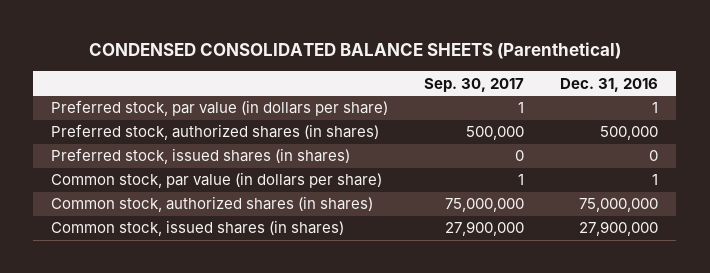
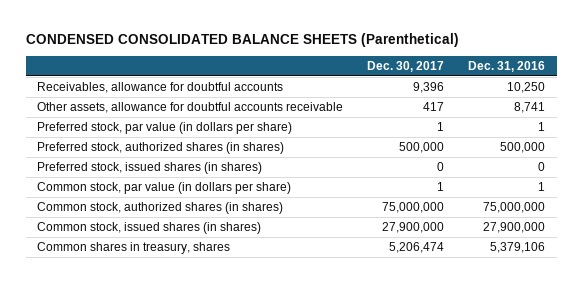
[424,77,525,92] Sep. 30, 2017 -> none
none -> [367,60,445,72] Dec. 30, 2017
none -> [37,82,284,94] Receivables, allowance for doubtful accounts
none -> [37,102,344,114] Other assets, allowance for doubtful accounts receivable
none -> [37,242,231,255] Common shares in treasury, shares

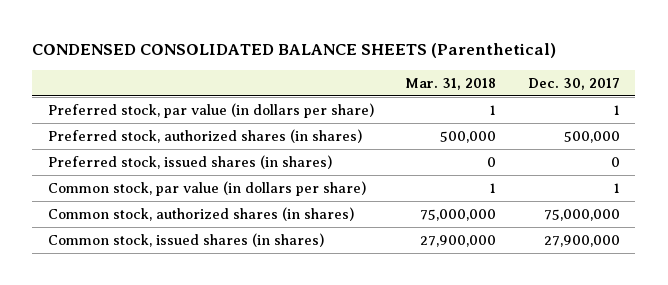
[468,60,546,72] Dec. 31, 2016 -> none
none -> [405,77,497,90] Mar. 31, 2018
[37,82,284,94] Receivables, allowance for doubtful accounts -> none
[37,102,344,114] Other assets, allowance for doubtful accounts receivable -> none
[37,242,231,255] Common shares in treasury, shares -> none

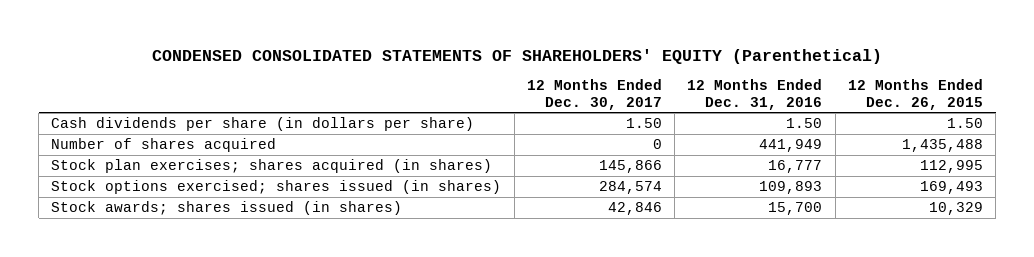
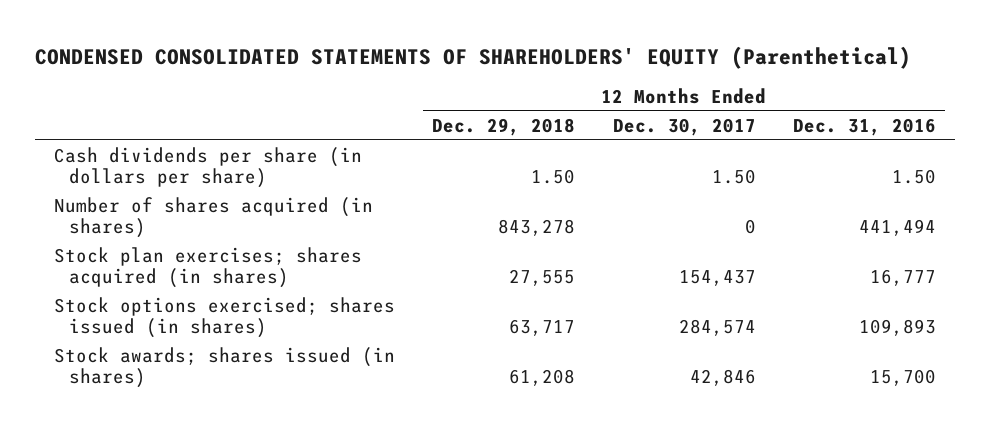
[847,79,983,110] 12 Months Ended Dec. 26, 2015 -> none
none -> [432,117,576,136] Dec. 29, 2018
[51,138,277,153] Number of shares acquired -> [53,196,373,239] Number of shares acquired (in shares)
[759,139,823,153] 441,949 -> [859,219,937,237] 441,494
[598,160,662,174] 145,866 -> [678,270,756,287] 154,437

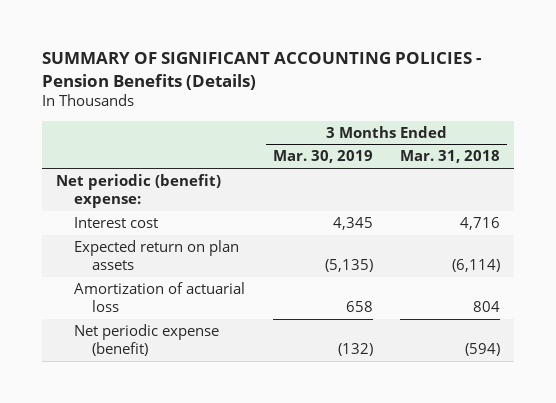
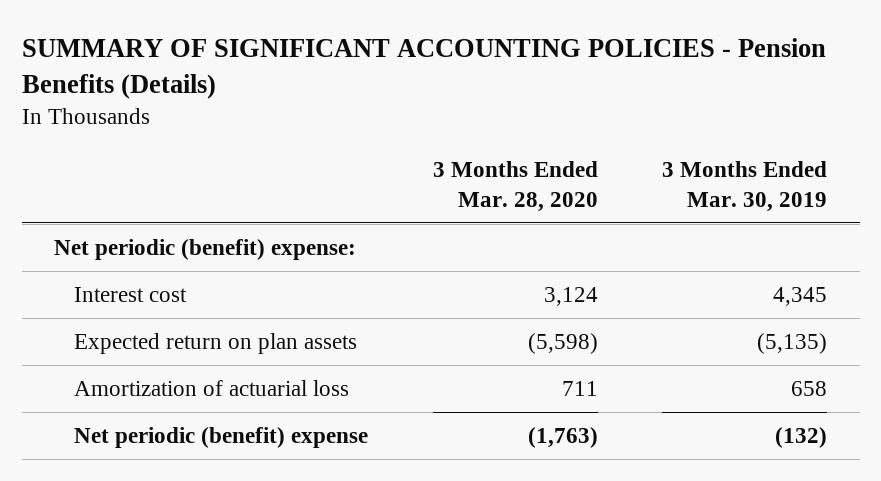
[400,150,501,164] Mar. 31, 2018 -> none
none -> [432,161,598,212] 3 Months Ended Mar. 28, 2020
[74,323,220,357] Net periodic expense (benefit) -> [74,426,369,448] Net periodic (benefit) expense

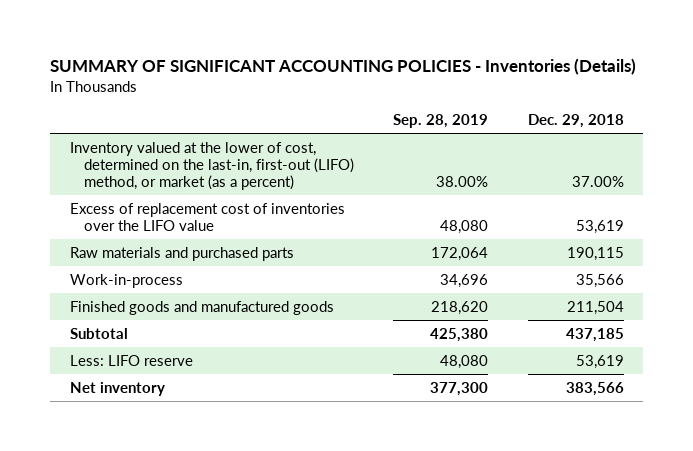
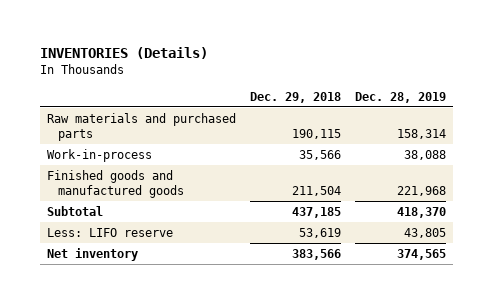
[49,58,636,76] SUMMARY OF SIGNIFICANT ACCOUNTING POLICIES - Inventories (Details) -> [39,47,208,60] INVENTORIES (Details)
[393,114,489,129] Sep. 28, 2019 -> none
none -> [355,91,447,103] Dec. 28, 2019
[69,141,354,191] Inventory valued at the lower of cost, determined on the last-in, first-out (LIFO) method, or market (as a percent) -> none
[69,202,345,231] Excess of replacement cost of inventories over the LIFO value -> none

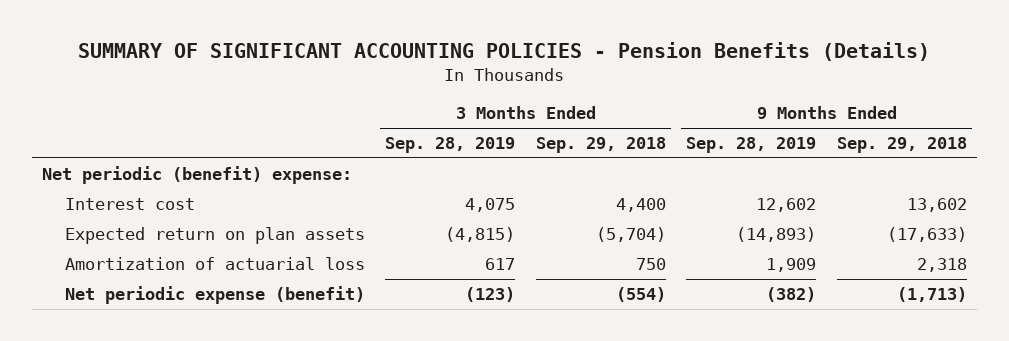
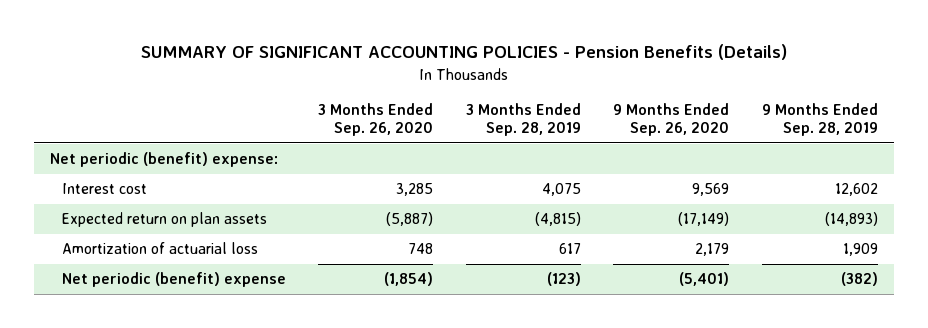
[535,137,666,154] Sep. 29, 2018 -> none
[836,137,967,154] Sep. 29, 2018 -> none
none -> [318,103,434,137] 3 Months Ended Sep. 26, 2020
none -> [613,103,730,137] 9 Months Ended Sep. 26, 2020
[64,286,365,305] Net periodic expense (benefit) -> [61,272,286,288] Net periodic (benefit) expense

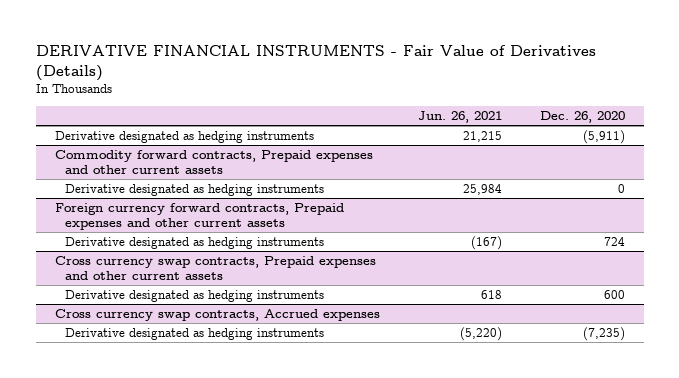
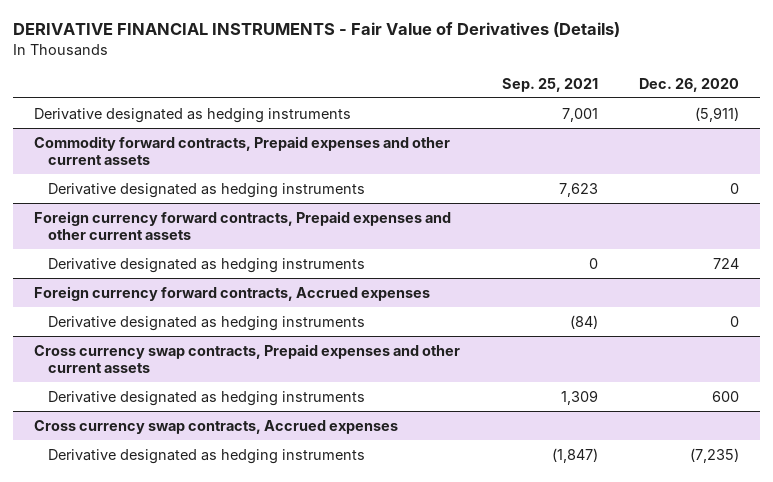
[417,111,502,124] Jun. 26, 2021 -> none
none -> [501,77,598,92] Sep. 25, 2021
none -> [33,285,430,301] Foreign currency forward contracts, Accrued expenses
none -> [48,315,366,331] Derivative designated as hedging instruments

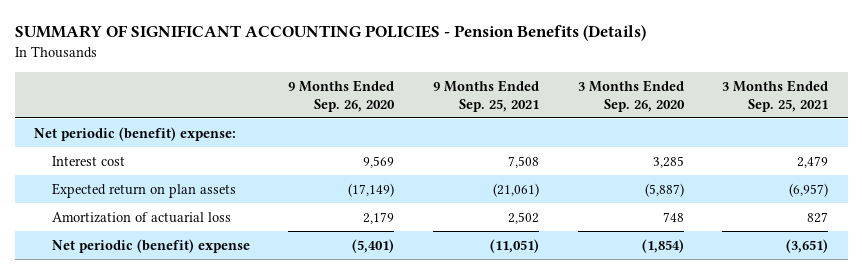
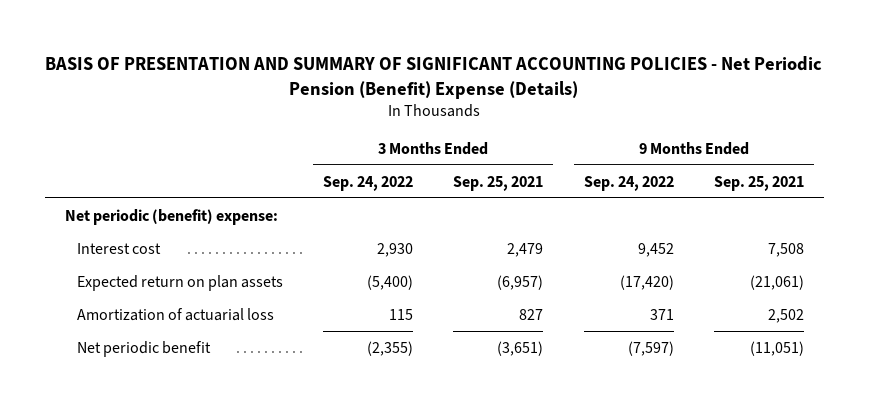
[14,25,646,42] SUMMARY OF SIGNIFICANT ACCOUNTING POLICIES - Pension Benefits (Details) -> [45,55,823,99] BASIS OF PRESENTATION AND SUMMARY OF SIGNIFICANT ACCOUNTING POLICIES - Net Periodic Pension (Benefit) Expense (Details)
[288,79,396,112] 9 Months Ended Sep. 26, 2020 -> none
[577,79,685,112] 3 Months Ended Sep. 26, 2020 -> none
none -> [323,175,414,191] Sep. 24, 2022
none -> [583,175,674,191] Sep. 24, 2022
[51,238,250,253] Net periodic (benefit) expense -> [76,340,211,357] Net periodic benefit

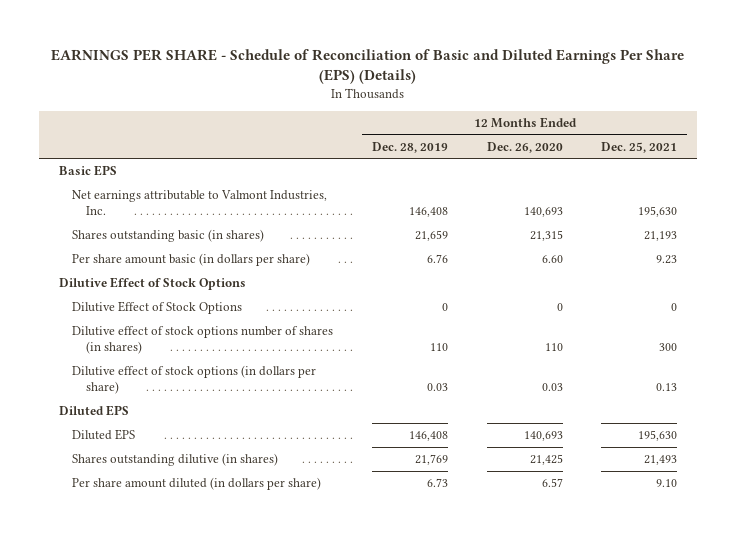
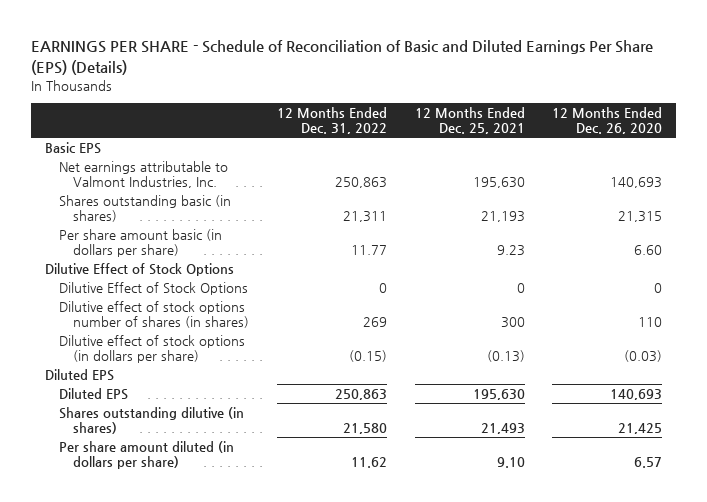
[371,141,448,153] Dec. 28, 2019 -> none
none -> [276,106,387,135] 12 Months Ended Dec. 31, 2022
[541,383,563,392] 0.03 -> [624,350,663,363] (0.03)
[656,383,678,392] 0.13 -> [486,350,525,363] (0.13)

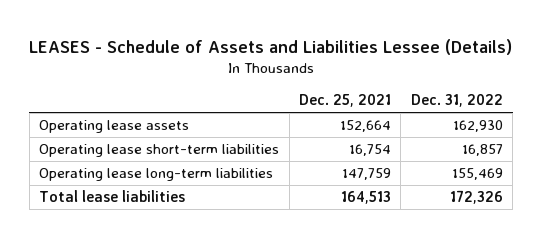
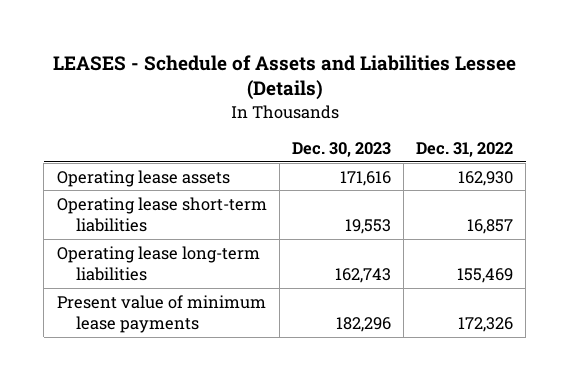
[299,94,392,108] Dec. 25, 2021 -> none
none -> [291,141,391,157] Dec. 30, 2023
[39,190,186,203] Total lease liabilities -> [56,294,266,334] Present value of minimum lease payments

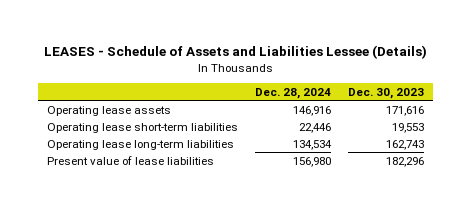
[416,141,514,157] Dec. 31, 2022 -> none
none -> [255,87,332,99] Dec. 28, 2024
[56,294,266,334] Present value of minimum lease payments -> [46,155,214,165] Present value of lease liabilities

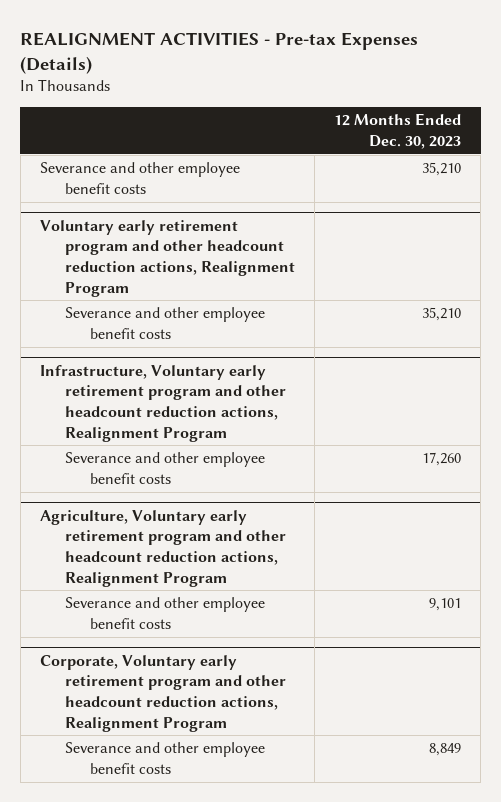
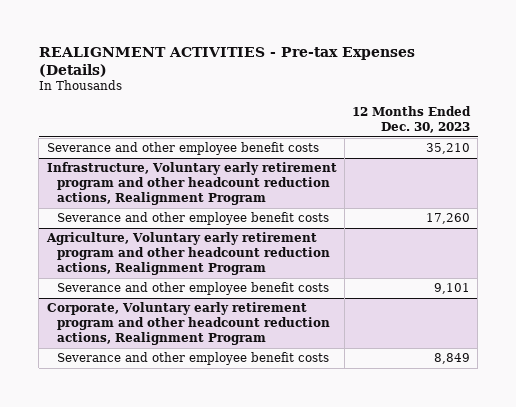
[39,219,295,297] Voluntary early retirement program and other headcount reduction actions, Realignment Program -> none
[64,307,265,339] Severance and other employee benefit costs -> none

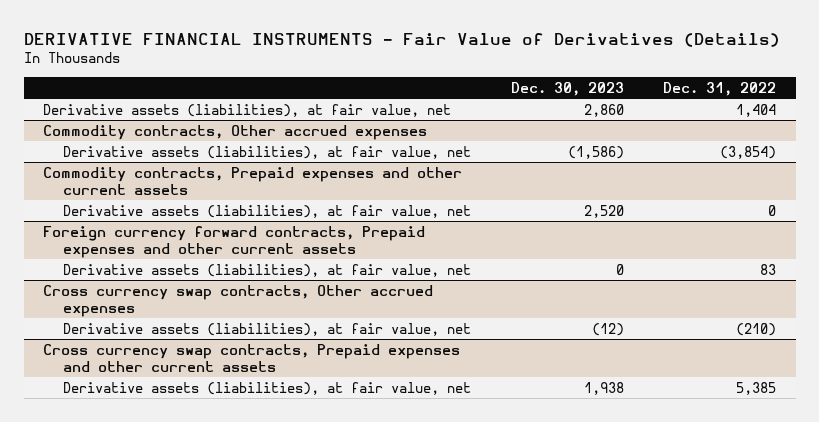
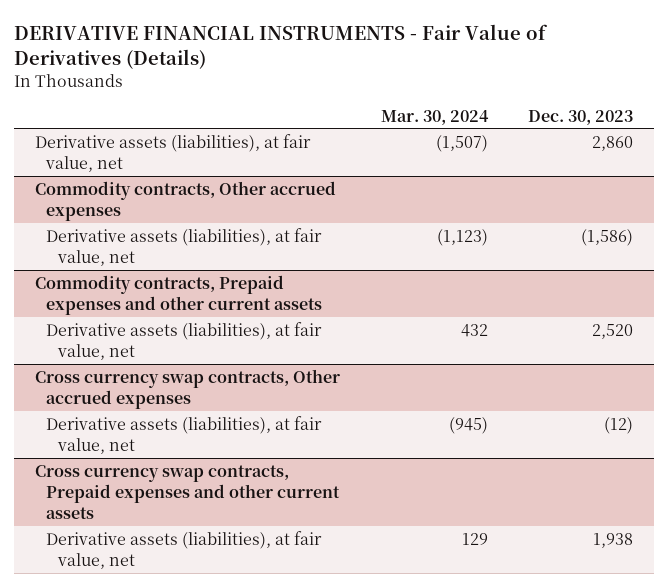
[663,81,777,96] Dec. 31, 2022 -> none
none -> [380,109,489,125] Mar. 30, 2024
[43,225,426,258] Foreign currency forward contracts, Prepaid expenses and other current assets -> none
[63,263,472,277] Derivative assets (liabilities), at fair value, net -> none

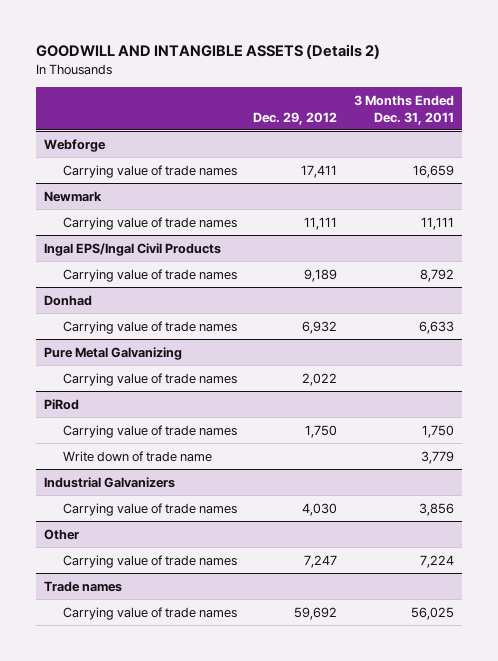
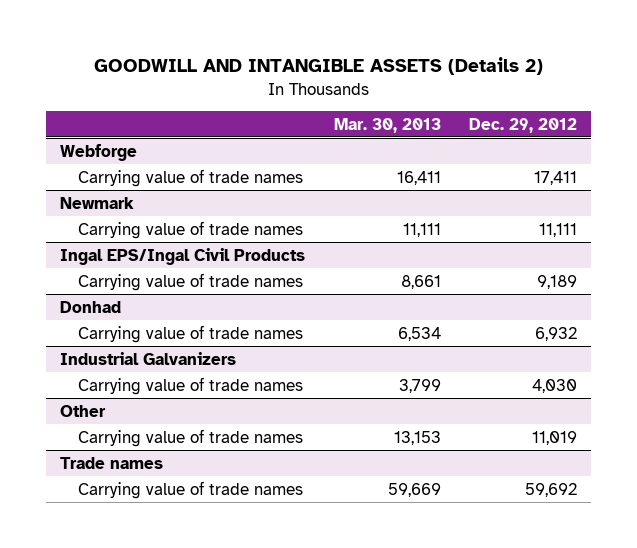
[353,94,454,125] 3 Months Ended Dec. 31, 2011 -> none
none -> [333,117,441,133] Mar. 30, 2013
[43,346,182,360] Pure Metal Galvanizing -> none
[62,372,237,386] Carrying value of trade names -> none
[43,398,79,410] PiRod -> none
[62,424,237,438] Carrying value of trade names -> none
[62,450,212,462] Write down of trade name -> none
[304,554,338,568] 7,247 -> [532,430,578,445] 11,019

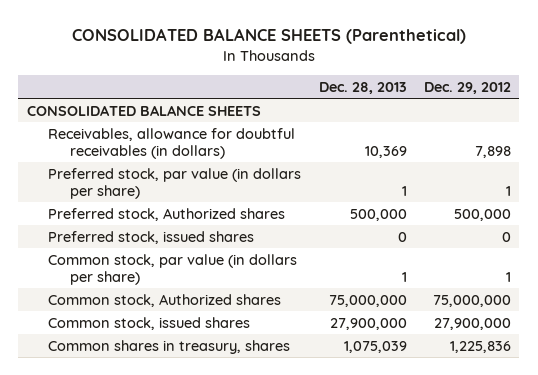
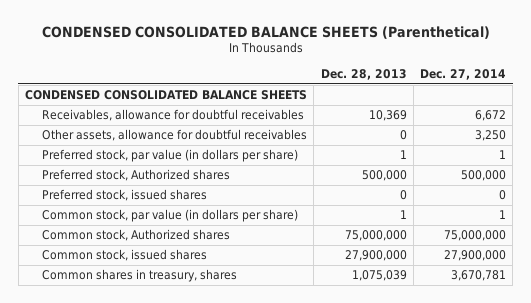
[71,27,466,44] CONSOLIDATED BALANCE SHEETS (Parenthetical) -> [41,25,490,39] CONDENSED CONSOLIDATED BALANCE SHEETS (Parenthetical)
[423,81,511,94] Dec. 29, 2012 -> none
none -> [420,69,507,81] Dec. 27, 2014
[27,104,262,116] CONSOLIDATED BALANCE SHEETS -> [25,90,308,101] CONDENSED CONSOLIDATED BALANCE SHEETS
[48,127,296,159] Receivables, allowance for doubtful receivables (in dollars) -> [41,109,304,122] Receivables, allowance for doubtful receivables
none -> [41,129,307,142] Other assets, allowance for doubtful receivables

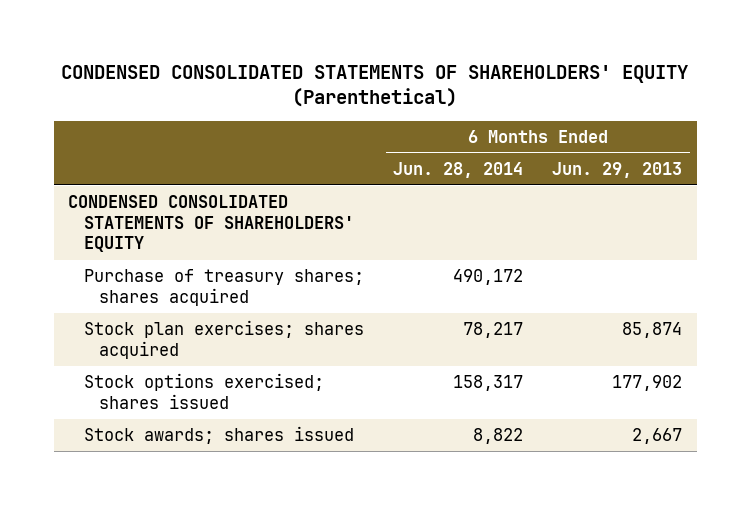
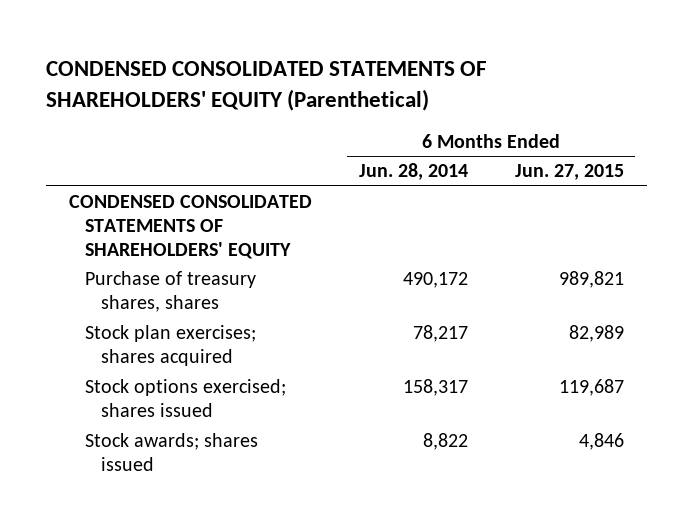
[552,161,683,178] Jun. 29, 2013 -> none
none -> [514,164,624,181] Jun. 27, 2015
[83,269,364,306] Purchase of treasury shares; shares acquired -> [85,271,257,312] Purchase of treasury shares, shares

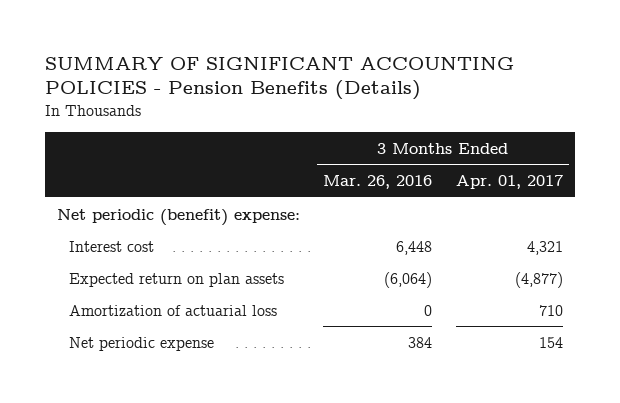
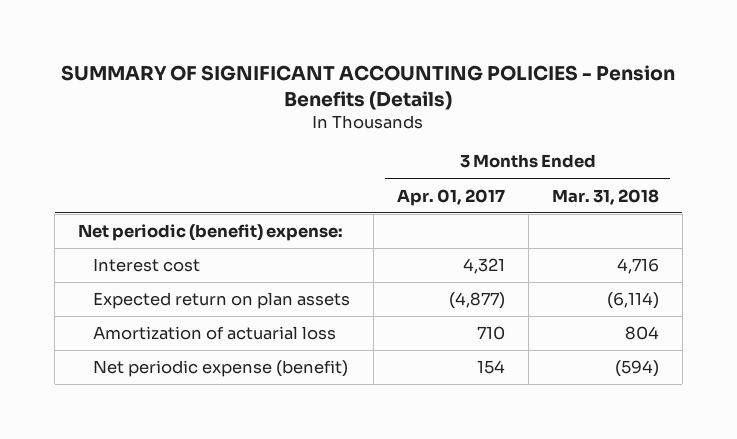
[323,174,433,189] Mar. 26, 2016 -> none
none -> [551,188,659,205] Mar. 31, 2018
[69,336,215,351] Net periodic expense -> [93,360,349,378] Net periodic expense (benefit)

